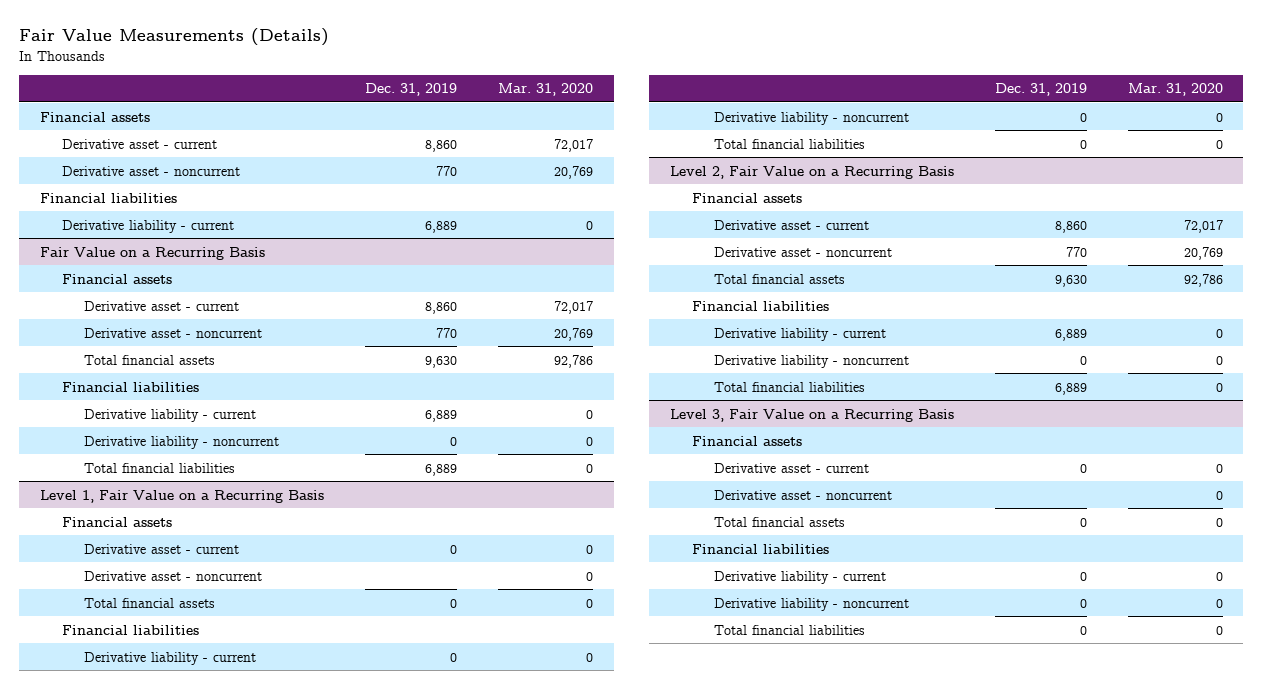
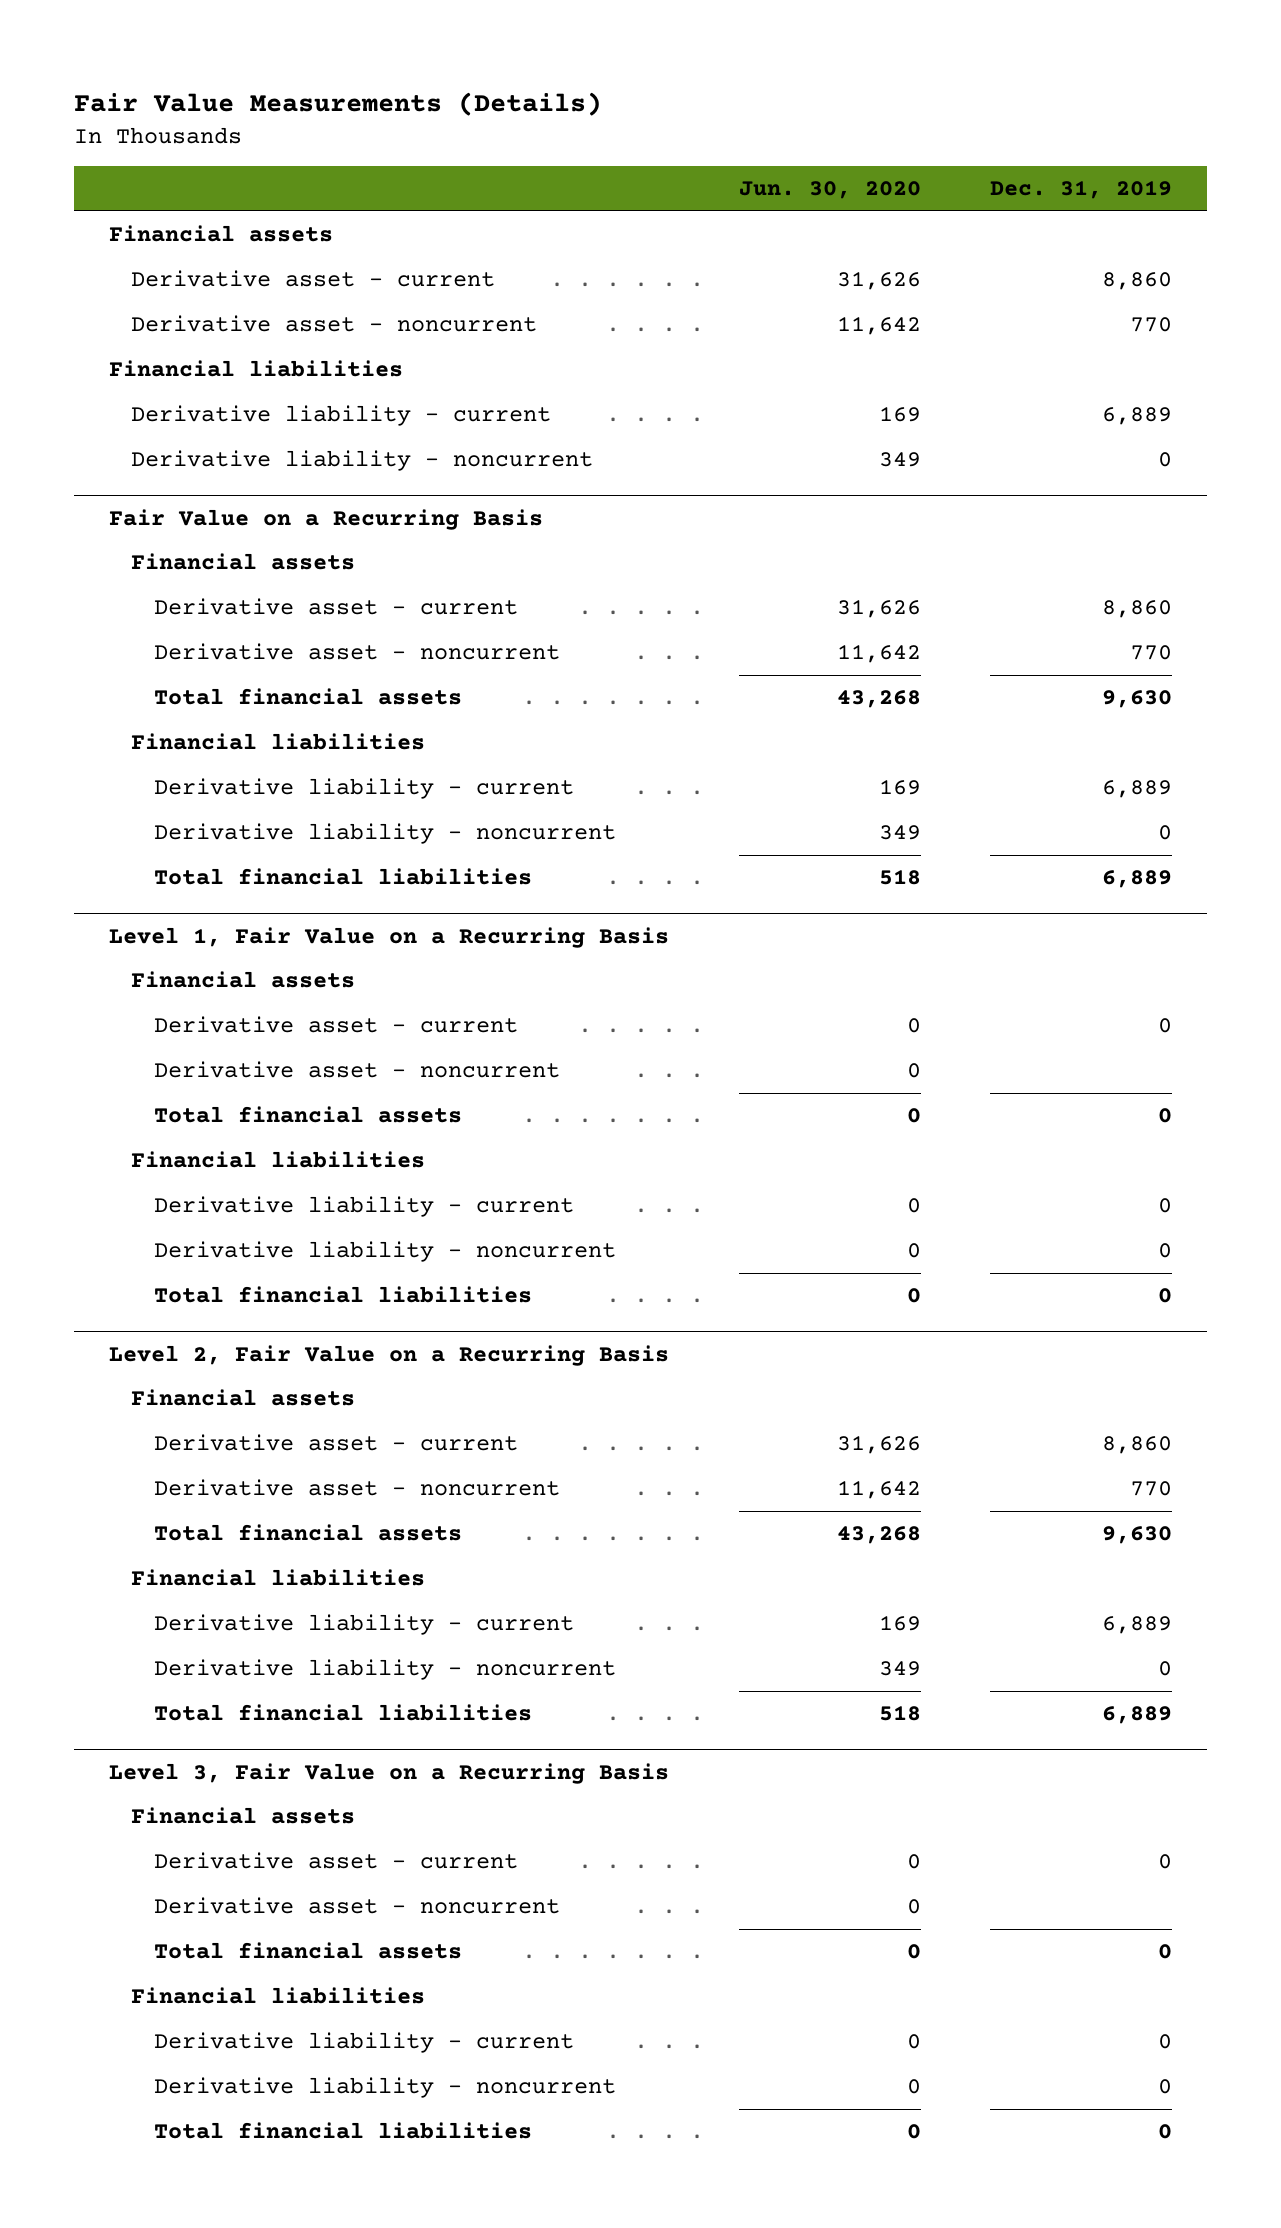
[498,83,594,97] Mar. 31, 2020 -> none
none -> [738,181,921,200] Jun. 30, 2020
none -> [131,450,594,472] Derivative liability - noncurrent

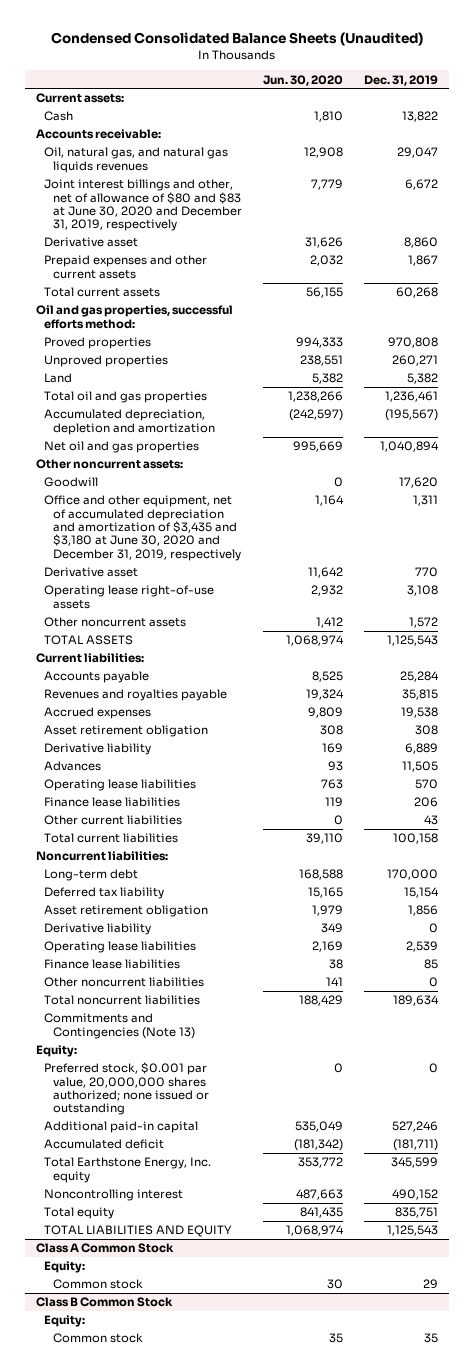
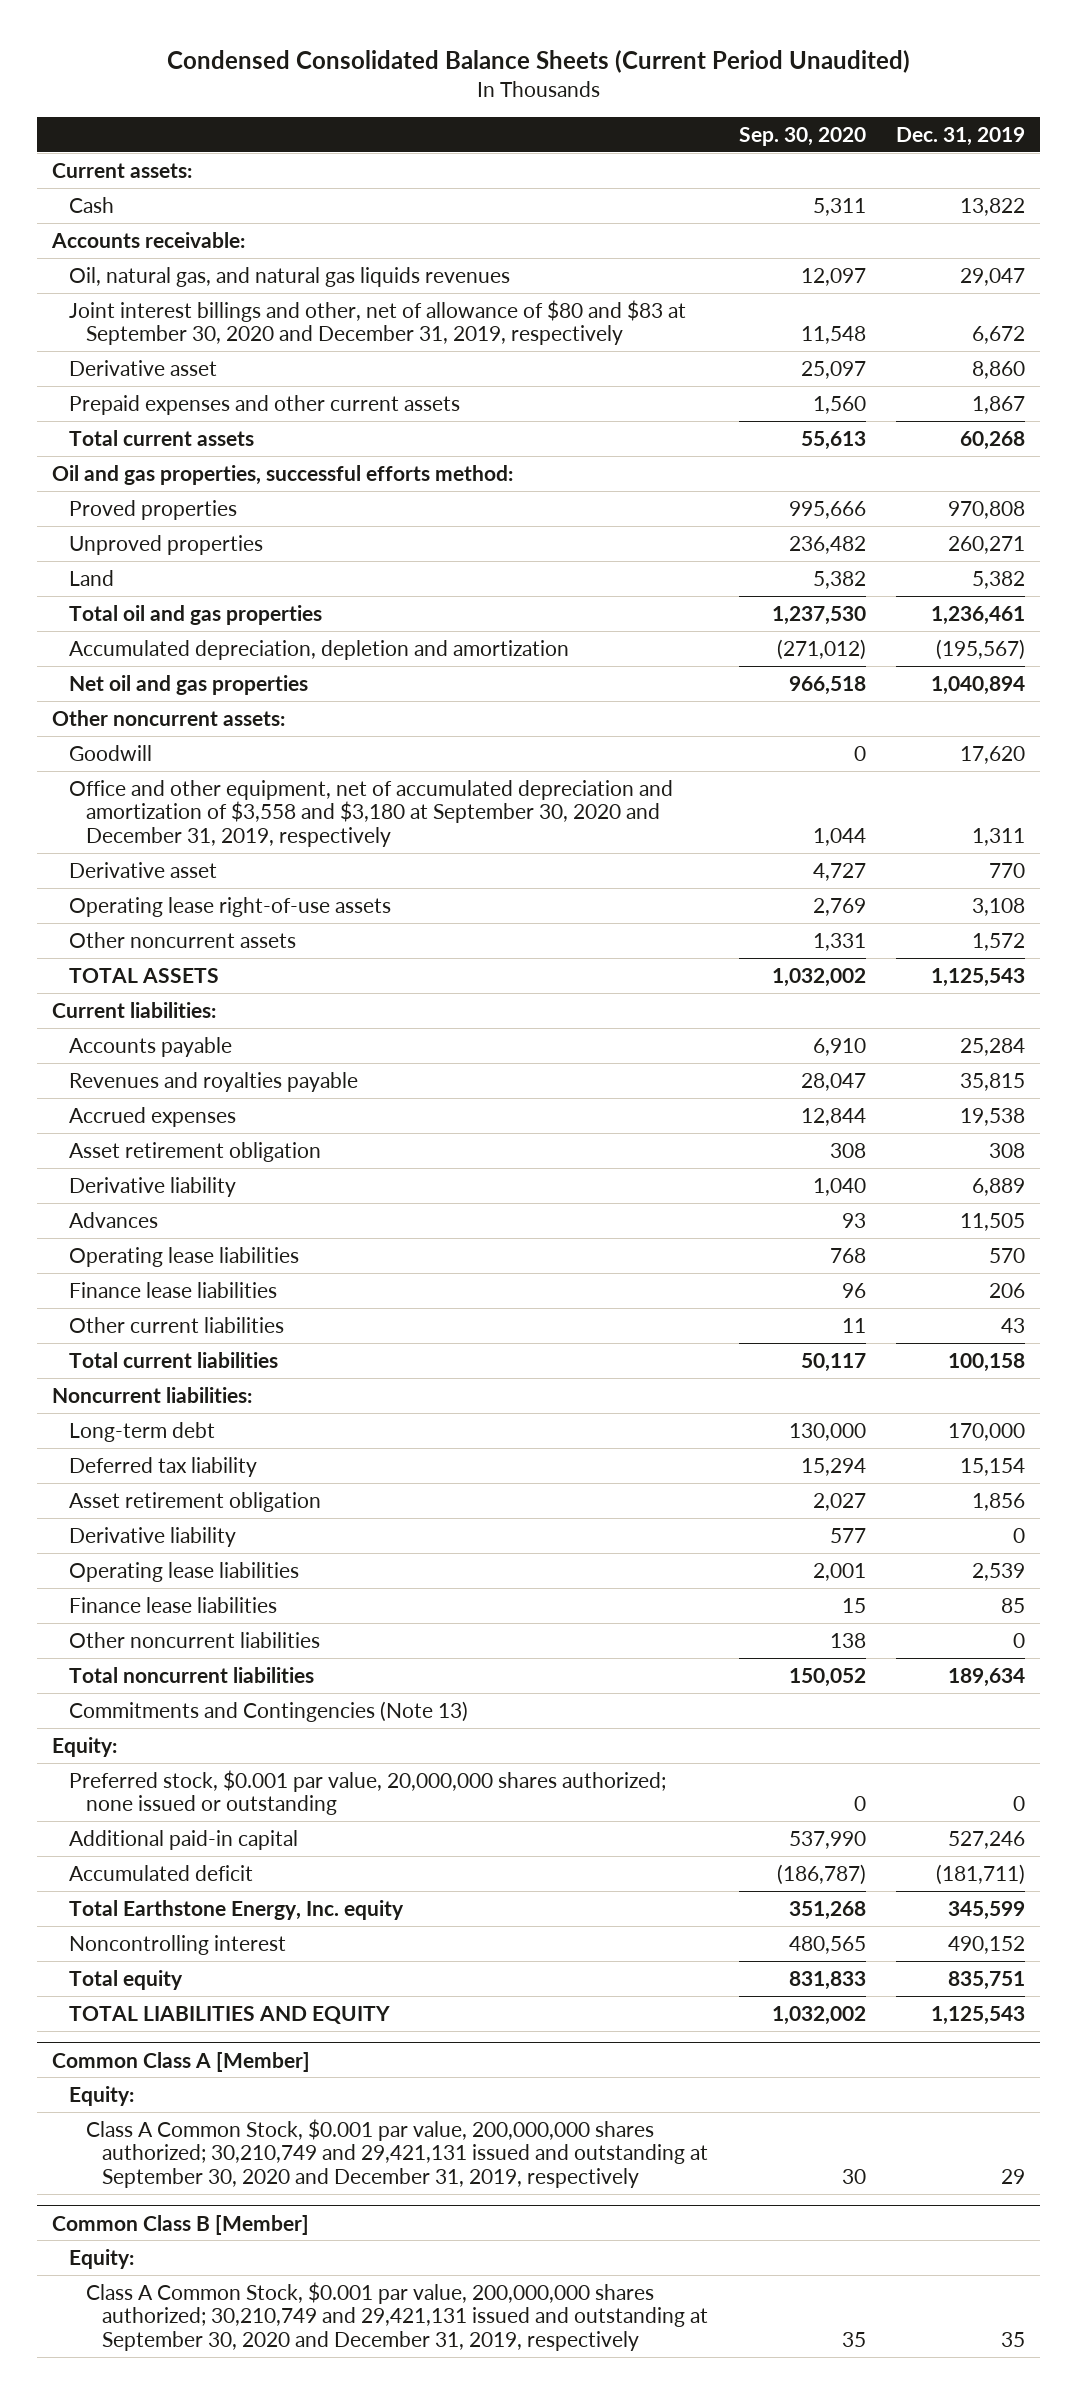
[50,32,423,47] Condensed Consolidated Balance Sheets (Unaudited) -> [166,49,910,73] Condensed Consolidated Balance Sheets (Current Period Unaudited)
[263,74,344,86] Jun. 30, 2020 -> none
none -> [738,126,866,146] Sep. 30, 2020
[44,179,242,232] Joint interest billings and other, net of allowance of $80 and $83 at June 30, 2020 and December 31, 2019, respectively -> [68,299,686,346] Joint interest billings and other, net of allowance of $80 and $83 at September 30, 2020 and December 31, 2019, respectively
[44,495,241,561] Office and other equipment, net of accumulated depreciation and amortization of $3,435 and $3,180 at June 30, 2020 and December 31, 2019, respectively -> [68,779,673,848] Office and other equipment, net of accumulated depreciation and amortization of $3,558 and $3,180 at September 30, 2020 and December 31, 2019, respectively
[35,1243,174,1254] Class A Common Stock -> [52,2051,311,2072] Common Class A [Member]
[52,1279,143,1290] Common stock -> [85,2118,709,2189] Class A Common Stock, $0.001 par value, 200,000,000 shares authorized; 30,210,749 and 29,421,131 issued and outstanding at September 30, 2020 and December 31, 2019, respectively
[35,1297,173,1308] Class B Common Stock -> [52,2214,310,2235] Common Class B [Member]
[52,1333,143,1344] Common stock -> [85,2281,709,2352] Class A Common Stock, $0.001 par value, 200,000,000 shares authorized; 30,210,749 and 29,421,131 issued and outstanding at September 30, 2020 and December 31, 2019, respectively

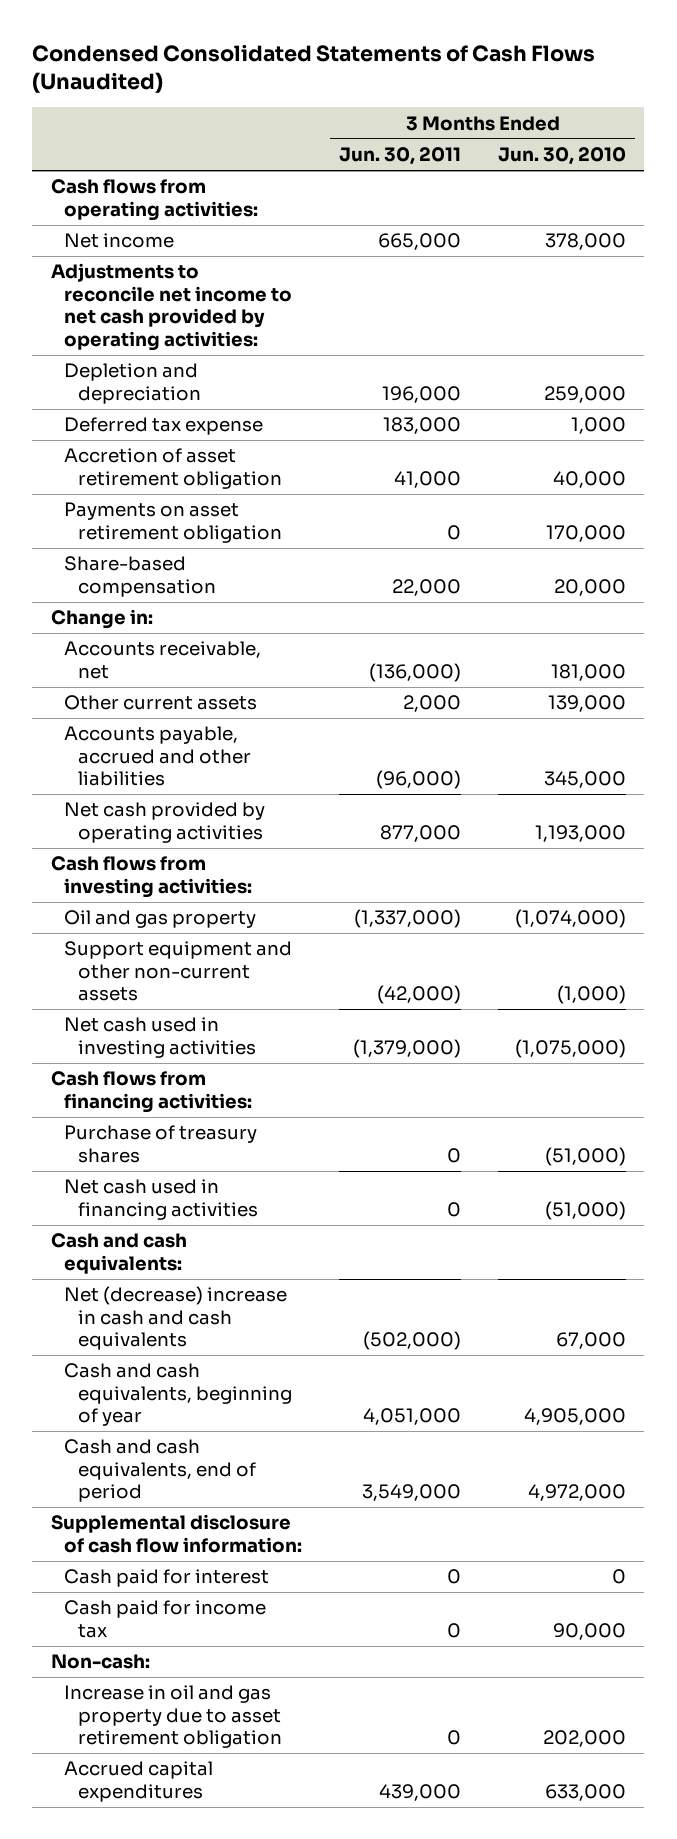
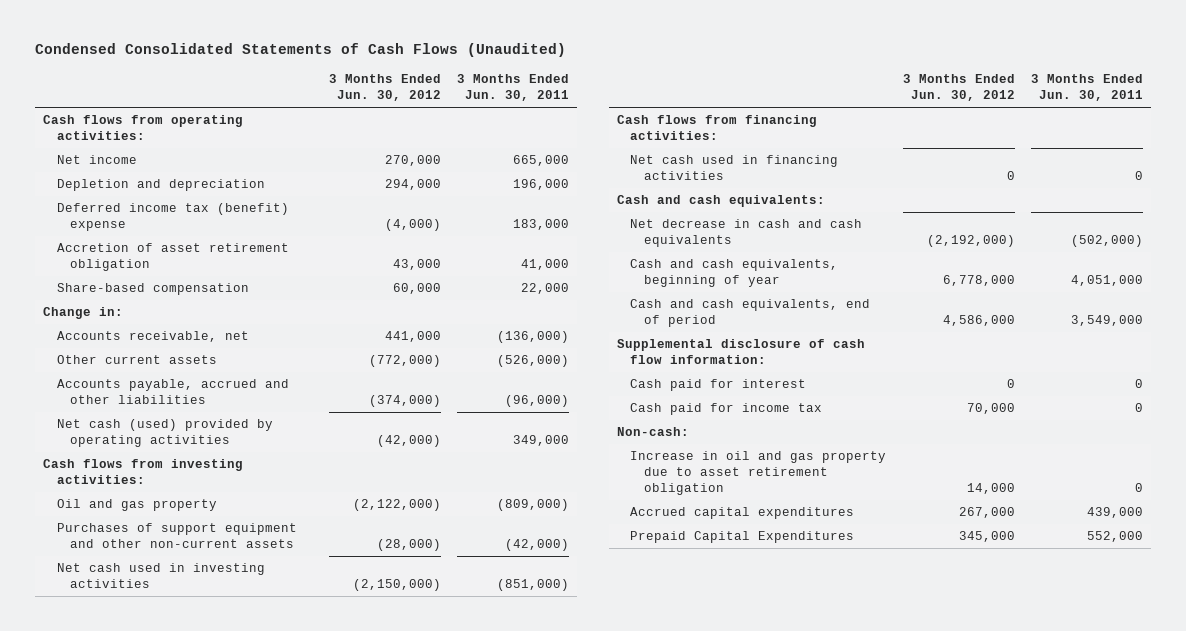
[498,147,627,166] Jun. 30, 2010 -> none
none -> [328,74,441,102] 3 Months Ended Jun. 30, 2012
[50,263,293,351] Adjustments to reconcile net income to net cash provided by operating activities: -> none
[64,417,264,436] Deferred tax expense -> [56,203,289,232] Deferred income tax (benefit) expense
[64,502,282,543] Payments on asset retirement obligation -> none
[403,695,462,713] 2,000 -> [497,355,570,368] (526,000)
[64,802,266,843] Net cash provided by operating activities -> [56,419,273,448] Net cash (used) provided by operating activities
[380,824,462,842] 877,000 -> [513,435,570,447] 349,000
[354,909,462,929] (1,337,000) -> [497,499,570,512] (809,000)
[64,941,293,1002] Support equipment and other non-current assets -> [56,523,297,549] Purchases of support equipment and other non-current assets
[353,1038,462,1058] (1,379,000) -> [497,579,570,592] (851,000)
[64,1125,258,1163] Purchase of treasury shares -> none
[64,1286,288,1351] Net (decrease) increase in cash and cash equivalents -> [630,219,863,248] Net decrease in cash and cash equivalents
none -> [630,531,855,544] Prepaid Capital Expenditures

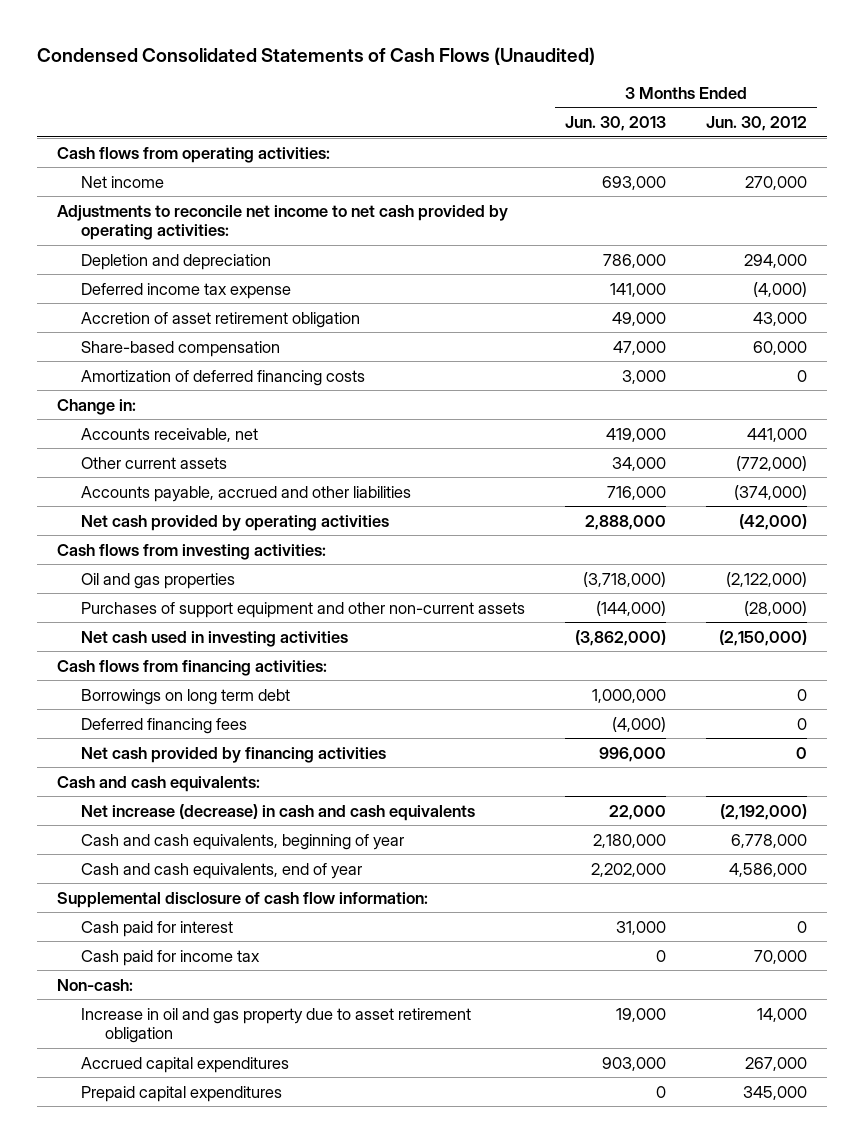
[457,74,570,102] 3 Months Ended Jun. 30, 2011 -> none
none -> [564,116,666,132] Jun. 30, 2013
none -> [56,204,508,241] Adjustments to reconcile net income to net cash provided by operating activities:
[56,203,289,232] Deferred income tax (benefit) expense -> [80,282,291,299] Deferred income tax expense
none -> [80,369,365,386] Amortization of deferred financing costs
[56,419,273,448] Net cash (used) provided by operating activities -> [80,514,389,531] Net cash provided by operating activities
[56,499,217,512] Oil and gas property -> [80,572,235,589] Oil and gas properties
none -> [80,688,290,705] Borrowings on long term debt
none -> [80,717,247,734] Deferred financing fees
[630,155,839,181] Net cash used in financing activities -> [80,746,386,763] Net cash provided by financing activities
[630,219,863,248] Net decrease in cash and cash equivalents -> [80,803,475,821] Net increase (decrease) in cash and cash equivalents
[630,299,871,328] Cash and cash equivalents, end of period -> [80,862,362,879] Cash and cash equivalents, end of year
[630,531,855,544] Prepaid Capital Expenditures -> [80,1085,282,1102] Prepaid capital expenditures

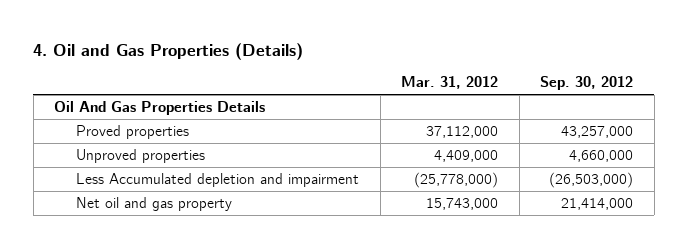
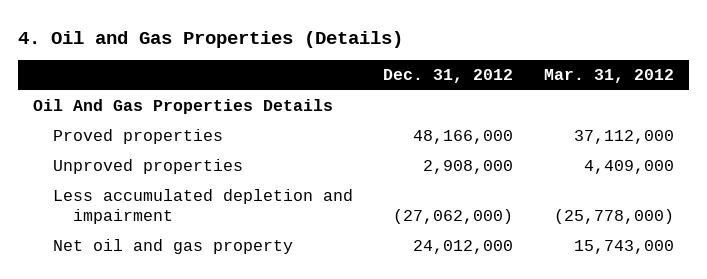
[540,76,634,91] Sep. 30, 2012 -> none
none -> [383,69,514,84] Dec. 31, 2012
[76,172,360,187] Less Accumulated depletion and impairment -> [53,189,354,225] Less accumulated depletion and impairment

